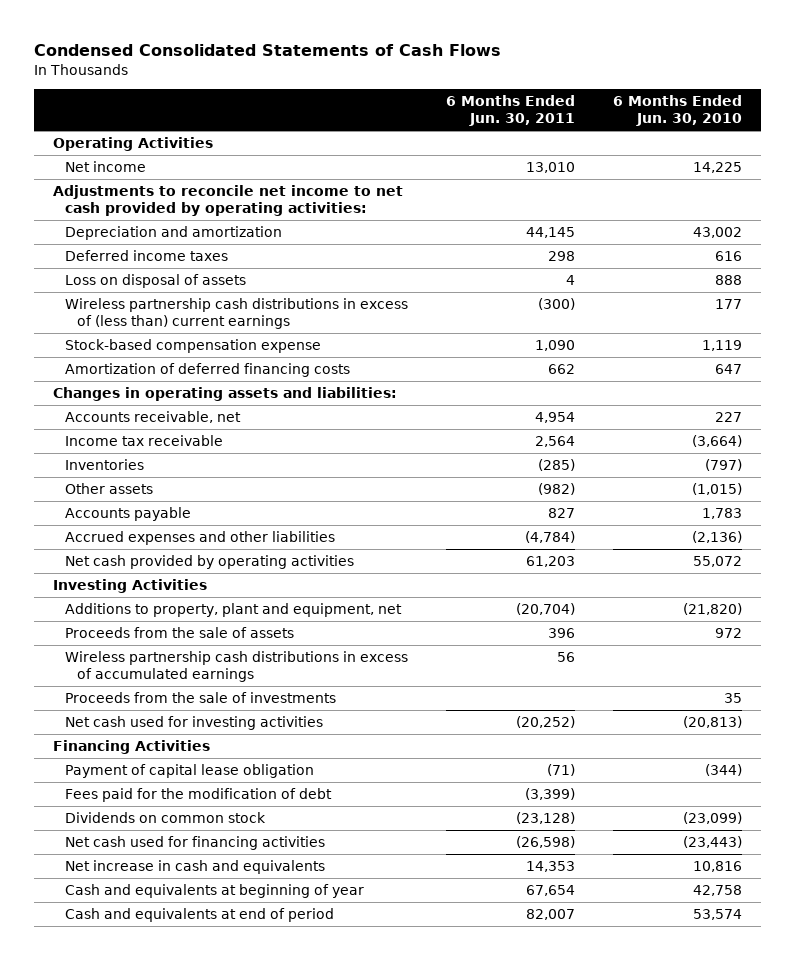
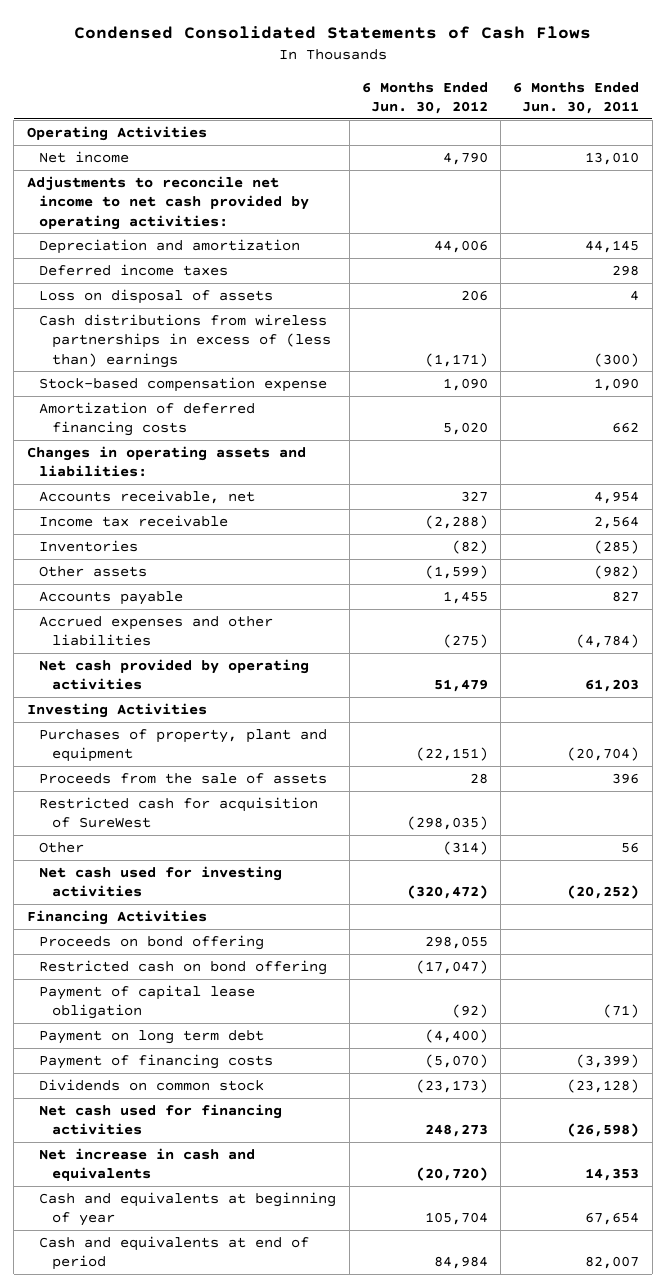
[613,95,743,127] 6 Months Ended Jun. 30, 2010 -> none
none -> [361,81,488,115] 6 Months Ended Jun. 30, 2012
[64,298,408,330] Wireless partnership cash distributions in excess of (less than) current earnings -> [39,314,331,368] Cash distributions from wireless partnerships in excess of (less than) earnings
[64,603,402,618] Additions to property, plant and equipment, net -> [39,729,328,763] Purchases of property, plant and equipment
[64,651,408,683] Wireless partnership cash distributions in excess of accumulated earnings -> none
[64,692,336,704] Proceeds from the sale of investments -> none
none -> [39,797,319,829] Restricted cash for acquisition of SureWest
none -> [39,842,85,854] Other
none -> [39,935,265,951] Proceeds on bond offering
none -> [39,960,328,976] Restricted cash on bond offering
none -> [39,1030,265,1045] Payment on long term debt
[64,788,332,803] Fees paid for the modification of debt -> [39,1054,274,1070] Payment of financing costs

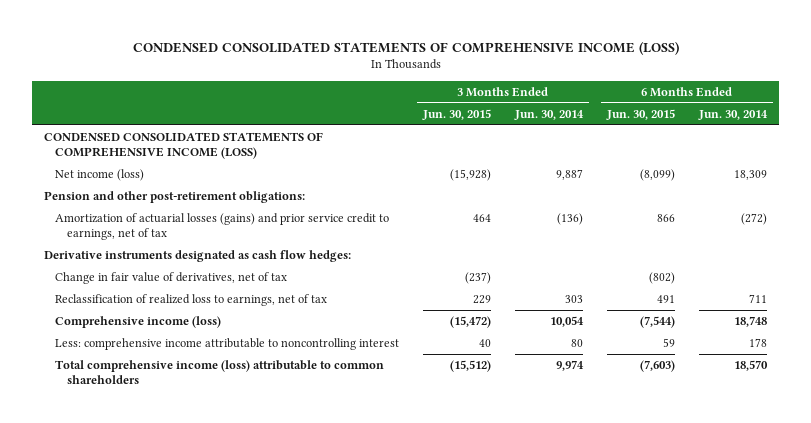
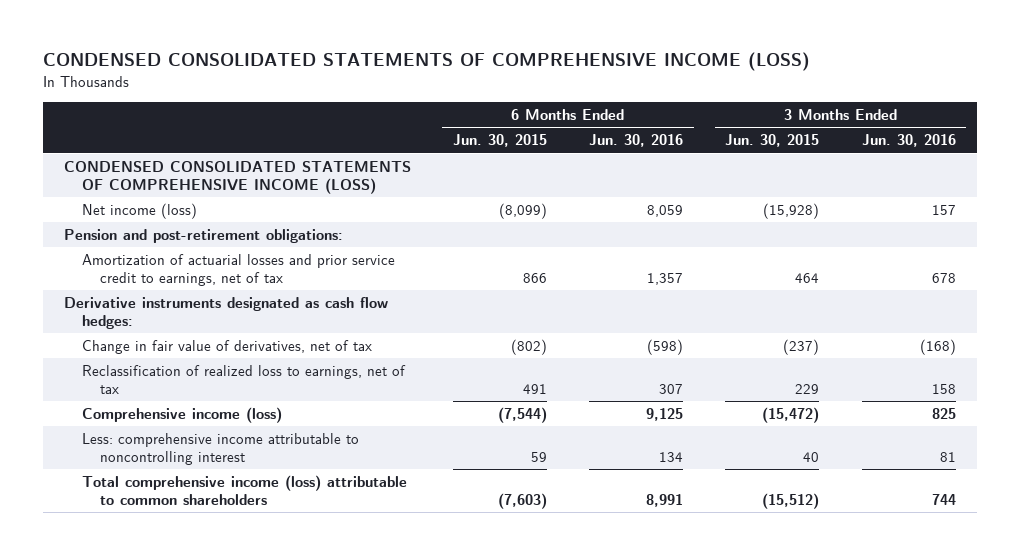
[514,109,585,120] Jun. 30, 2014 -> none
[697,109,768,120] Jun. 30, 2014 -> none
none -> [589,134,684,148] Jun. 30, 2016
none -> [861,134,956,148] Jun. 30, 2016
[44,191,306,204] Pension and other post-retirement obligations: -> [63,229,343,244] Pension and post-retirement obligations:
[55,213,390,240] Amortization of actuarial losses (gains) and prior service credit to earnings, net of tax -> [81,254,395,287] Amortization of actuarial losses and prior service credit to earnings, net of tax

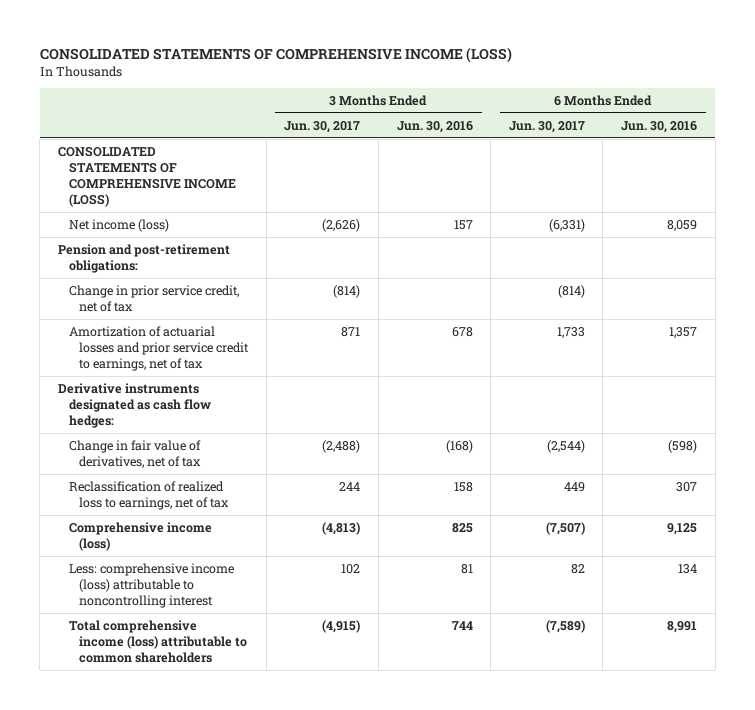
[42,52,810,72] CONDENSED CONSOLIDATED STATEMENTS OF COMPREHENSIVE INCOME (LOSS) -> [39,46,512,63] CONSOLIDATED STATEMENTS OF COMPREHENSIVE INCOME (LOSS)
[452,134,547,148] Jun. 30, 2015 -> none
[725,134,820,148] Jun. 30, 2015 -> none
none -> [284,120,361,133] Jun. 30, 2017
none -> [508,120,585,133] Jun. 30, 2017
[63,161,411,195] CONDENSED CONSOLIDATED STATEMENTS OF COMPREHENSIVE INCOME (LOSS) -> [57,145,236,207] CONSOLIDATED STATEMENTS OF COMPREHENSIVE INCOME (LOSS)
none -> [68,284,239,312] Change in prior service credit, net of tax
[81,433,359,466] Less: comprehensive income attributable to noncontrolling interest -> [68,562,234,608] Less: comprehensive income (loss) attributable to noncontrolling interest

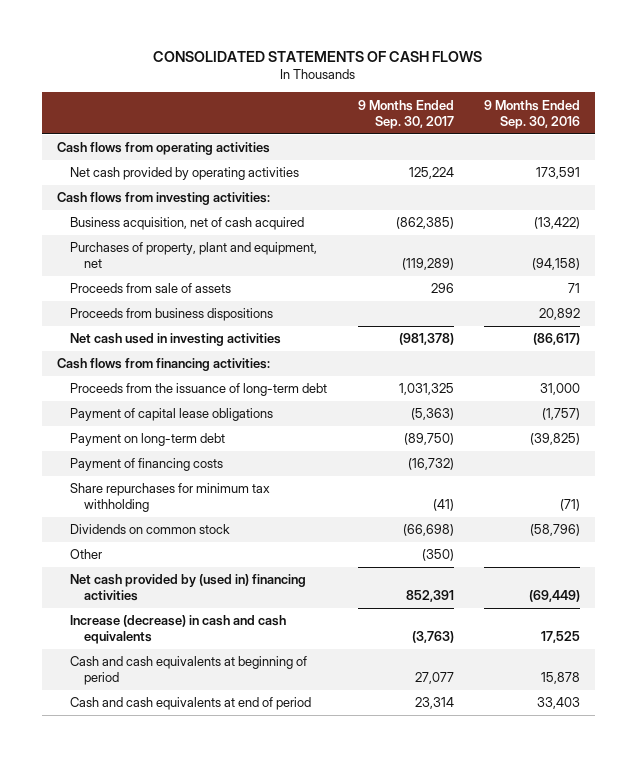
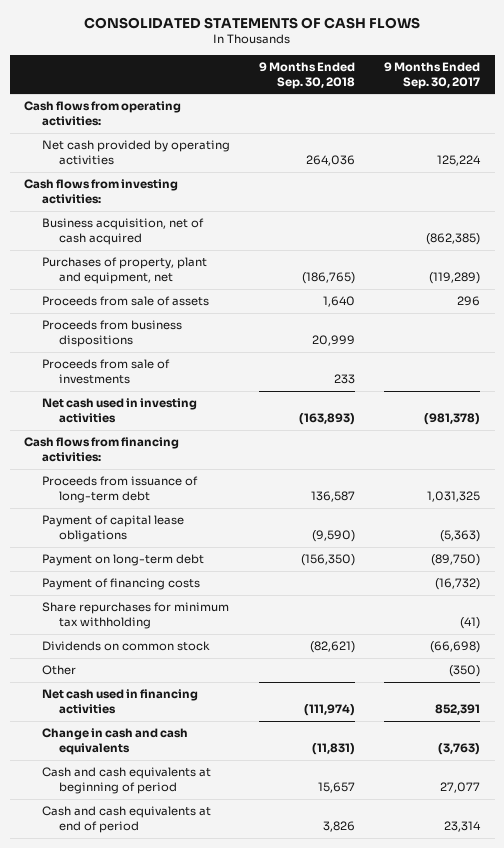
[483,99,580,129] 9 Months Ended Sep. 30, 2016 -> none
none -> [258,61,355,89] 9 Months Ended Sep. 30, 2018
[57,142,271,156] Cash flows from operating activities -> [24,101,182,126] Cash flows from operating activities:
none -> [41,359,170,384] Proceeds from sale of investments
[70,383,328,397] Proceeds from the issuance of long-term debt -> [41,476,198,503] Proceeds from issuance of long-term debt
[70,574,307,602] Net cash provided by (used in) financing activities -> [41,689,198,714] Net cash used in financing activities
[70,615,287,645] Increase (decrease) in cash and cash equivalents -> [41,728,188,755] Change in cash and cash equivalents

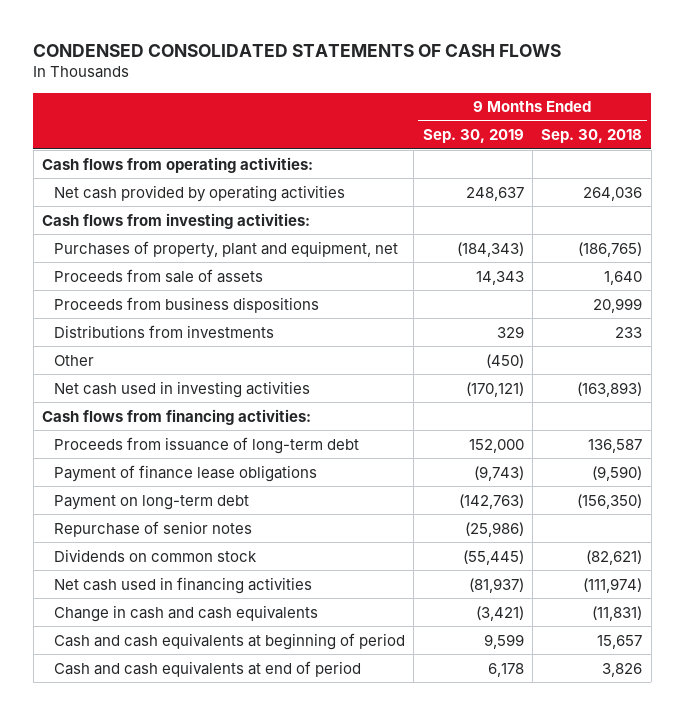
[84,16,421,29] CONSOLIDATED STATEMENTS OF CASH FLOWS -> [33,43,562,57] CONDENSED CONSOLIDATED STATEMENTS OF CASH FLOWS
[384,61,481,89] 9 Months Ended Sep. 30, 2017 -> none
none -> [422,129,524,144] Sep. 30, 2019
[41,218,204,245] Business acquisition, net of cash acquired -> none
[41,359,170,384] Proceeds from sale of investments -> [53,324,274,338] Distributions from investments
[41,665,76,676] Other -> [53,354,94,366] Other
[41,515,184,542] Payment of capital lease obligations -> [53,464,317,482] Payment of finance lease obligations
[41,578,200,591] Payment of financing costs -> none
[41,602,229,629] Share repurchases for minimum tax withholding -> none
none -> [53,520,252,537] Repurchase of senior notes

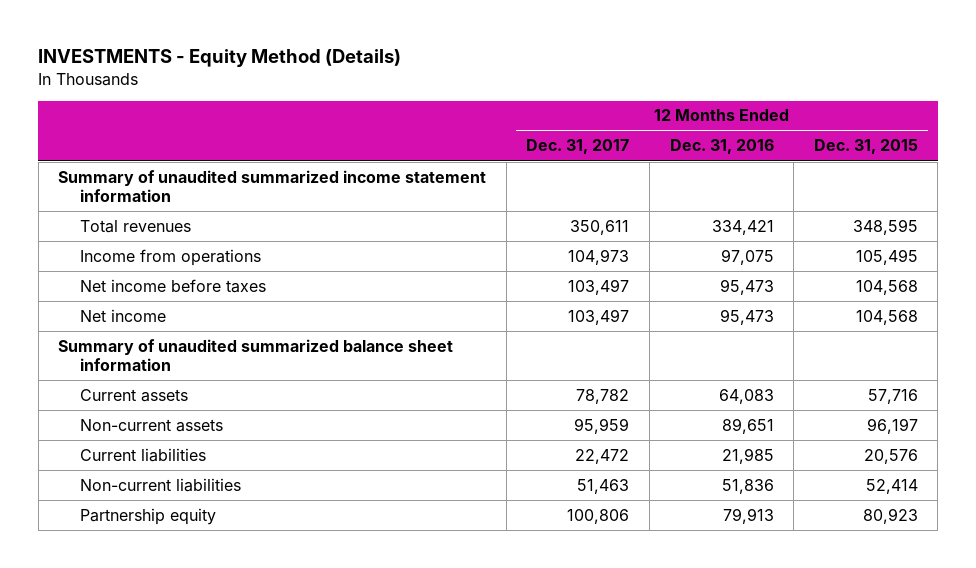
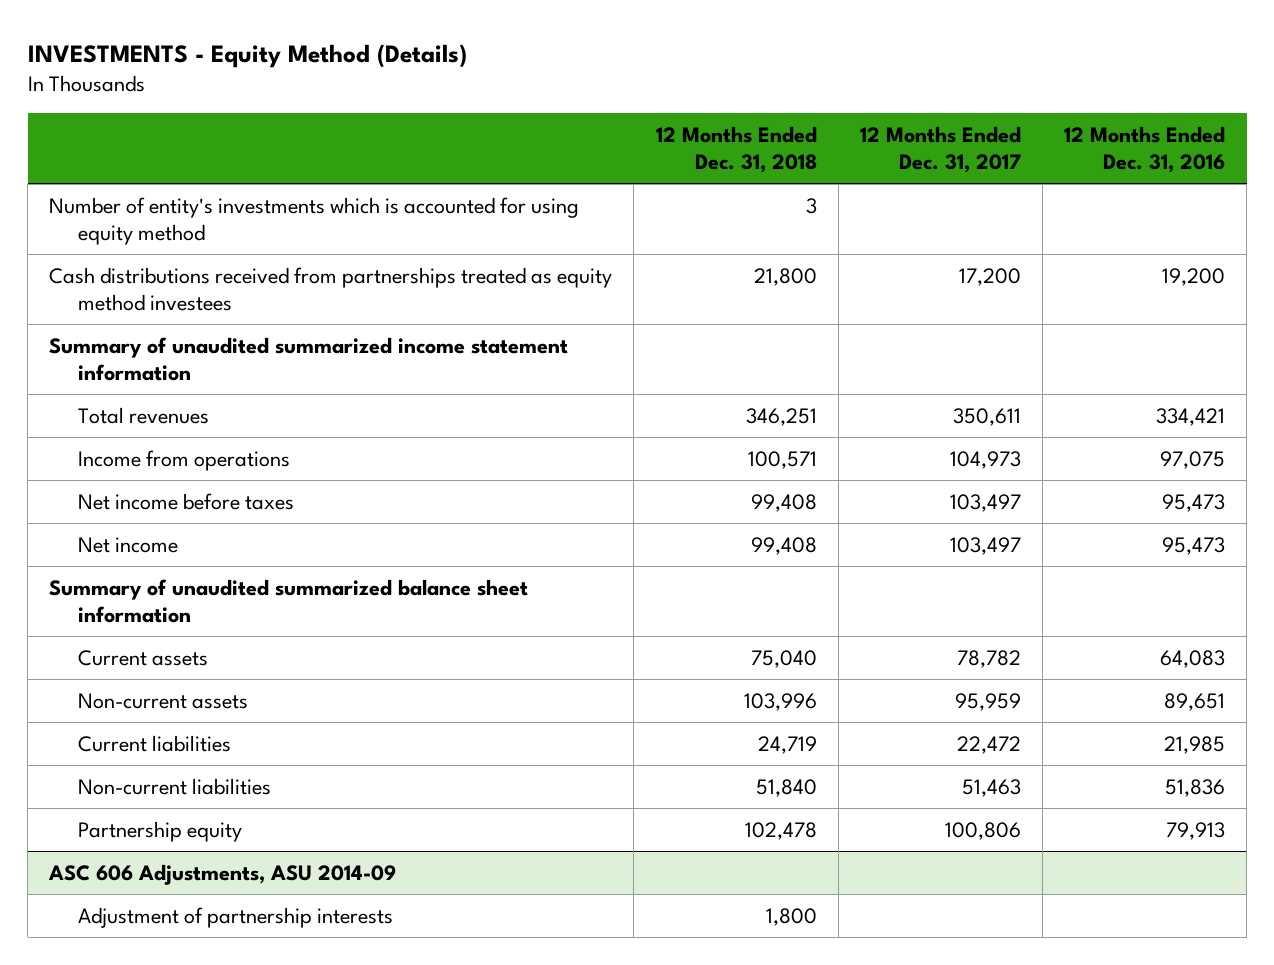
[813,139,918,155] Dec. 31, 2015 -> none
none -> [655,125,817,174] 12 Months Ended Dec. 31, 2018
none -> [49,196,580,245] Number of entity's investments which is accounted for using equity method
none -> [49,266,613,311] Cash distributions received from partnerships treated as equity method investees
none -> [48,863,397,885] ASC 606 Adjustments, ASU 2014-09
none -> [78,906,394,928] Adjustment of partnership interests

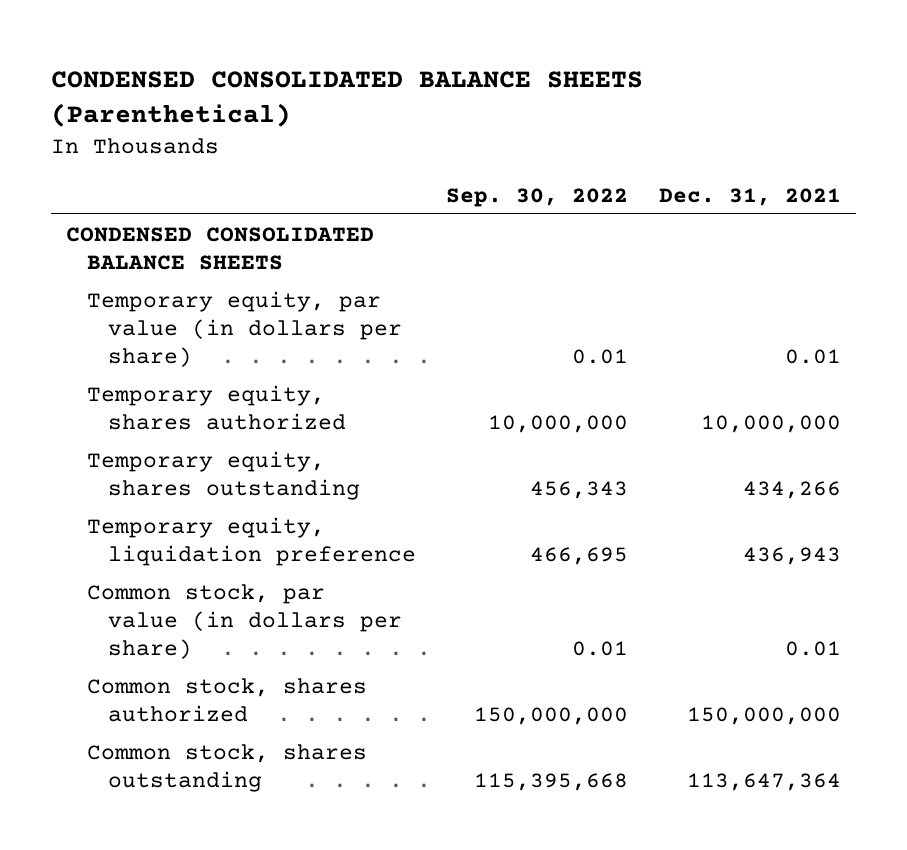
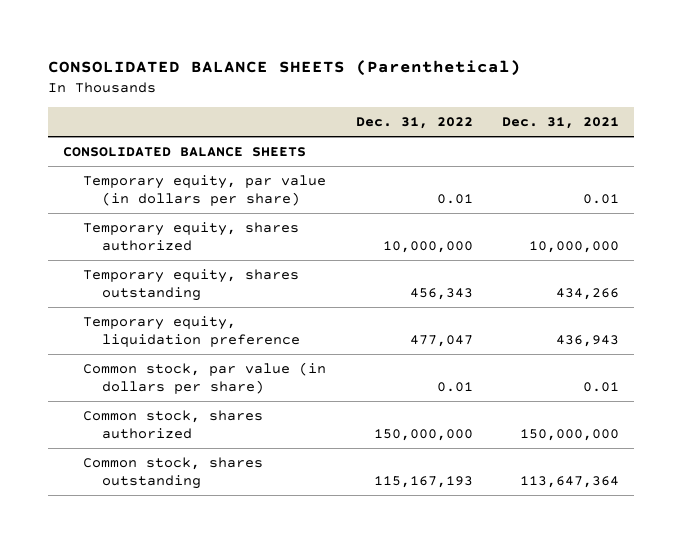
[51,70,644,128] CONDENSED CONSOLIDATED BALANCE SHEETS (Parenthetical) -> [48,59,522,76] CONSOLIDATED BALANCE SHEETS (Parenthetical)
[446,187,629,207] Sep. 30, 2022 -> none
none -> [355,117,473,130] Dec. 31, 2022
[66,226,375,270] CONDENSED CONSOLIDATED BALANCE SHEETS -> [63,147,307,158] CONSOLIDATED BALANCE SHEETS

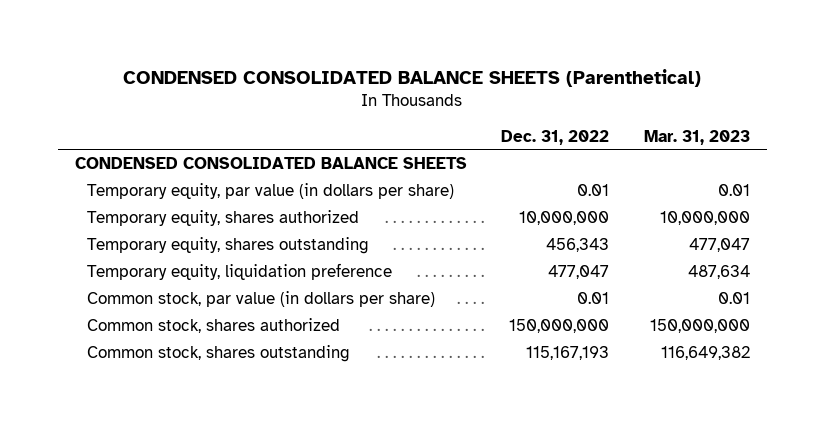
[48,59,522,76] CONSOLIDATED BALANCE SHEETS (Parenthetical) -> [123,68,702,87] CONDENSED CONSOLIDATED BALANCE SHEETS (Parenthetical)
[502,117,620,130] Dec. 31, 2021 -> none
none -> [643,129,750,145] Mar. 31, 2023
[63,147,307,158] CONSOLIDATED BALANCE SHEETS -> [75,157,468,170] CONDENSED CONSOLIDATED BALANCE SHEETS

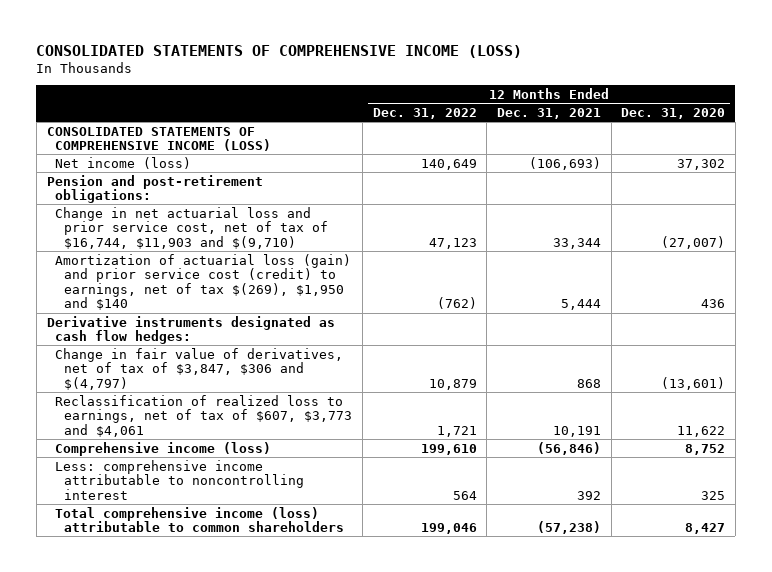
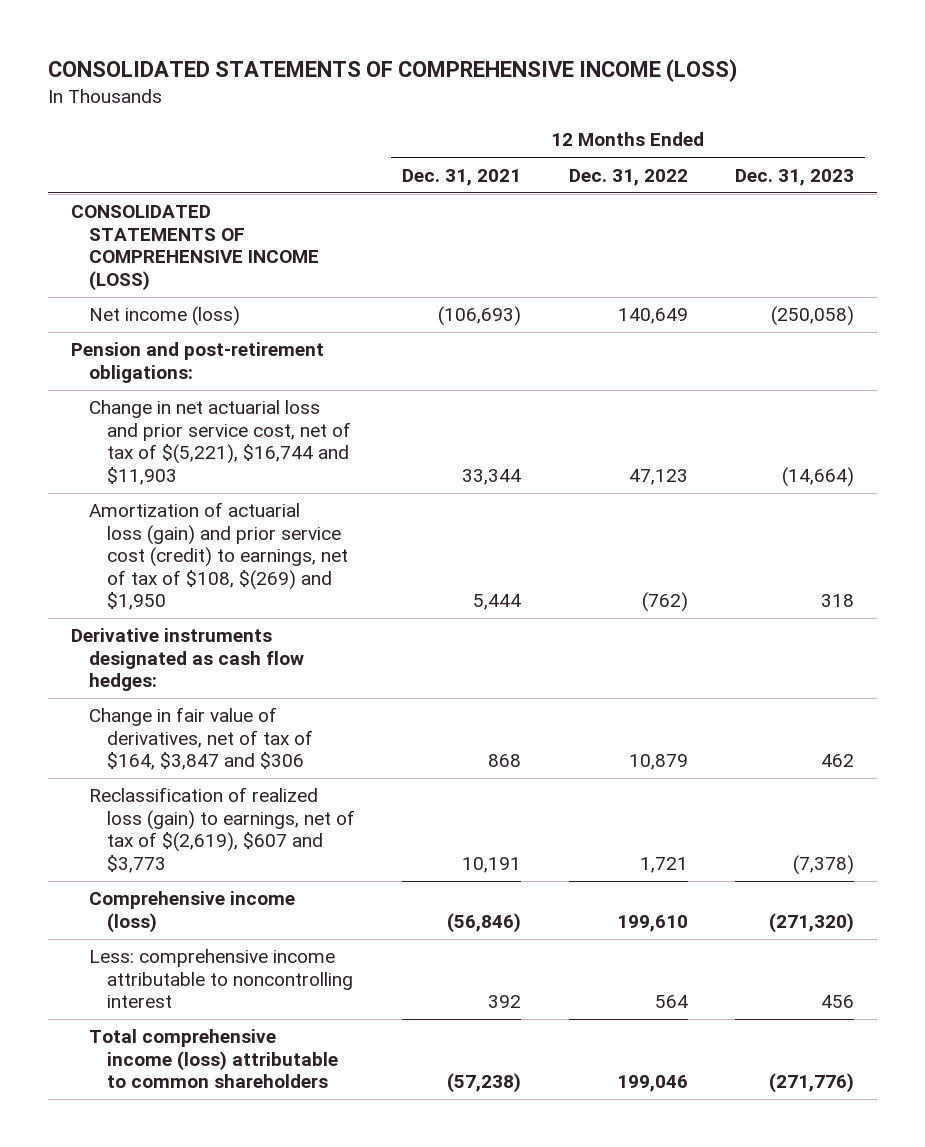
[621,107,726,119] Dec. 31, 2020 -> none
none -> [734,168,854,186] Dec. 31, 2023
[55,206,329,249] Change in net actuarial loss and prior service cost, net of tax of $16,744, $11,903 and $(9,710) -> [89,400,352,485] Change in net actuarial loss and prior service cost, net of tax of $(5,221), $16,744 and $11,903
[55,253,352,311] Amortization of actuarial loss (gain) and prior service cost (credit) to earnings, net of tax $(269), $1,950 and $140 -> [89,502,349,611] Amortization of actuarial loss (gain) and prior service cost (credit) to earnings, net of tax of $108, $(269) and $1,950
[55,347,344,390] Change in fair value of derivatives, net of tax of $3,847, $306 and $(4,797) -> [89,707,314,771] Change in fair value of derivatives, net of tax of $164, $3,847 and $306
[55,394,353,437] Reclassification of realized loss to earnings, net of tax of $607, $3,773 and $4,061 -> [89,787,356,873] Reclassification of realized loss (gain) to earnings, net of tax of $(2,619), $607 and $3,773

